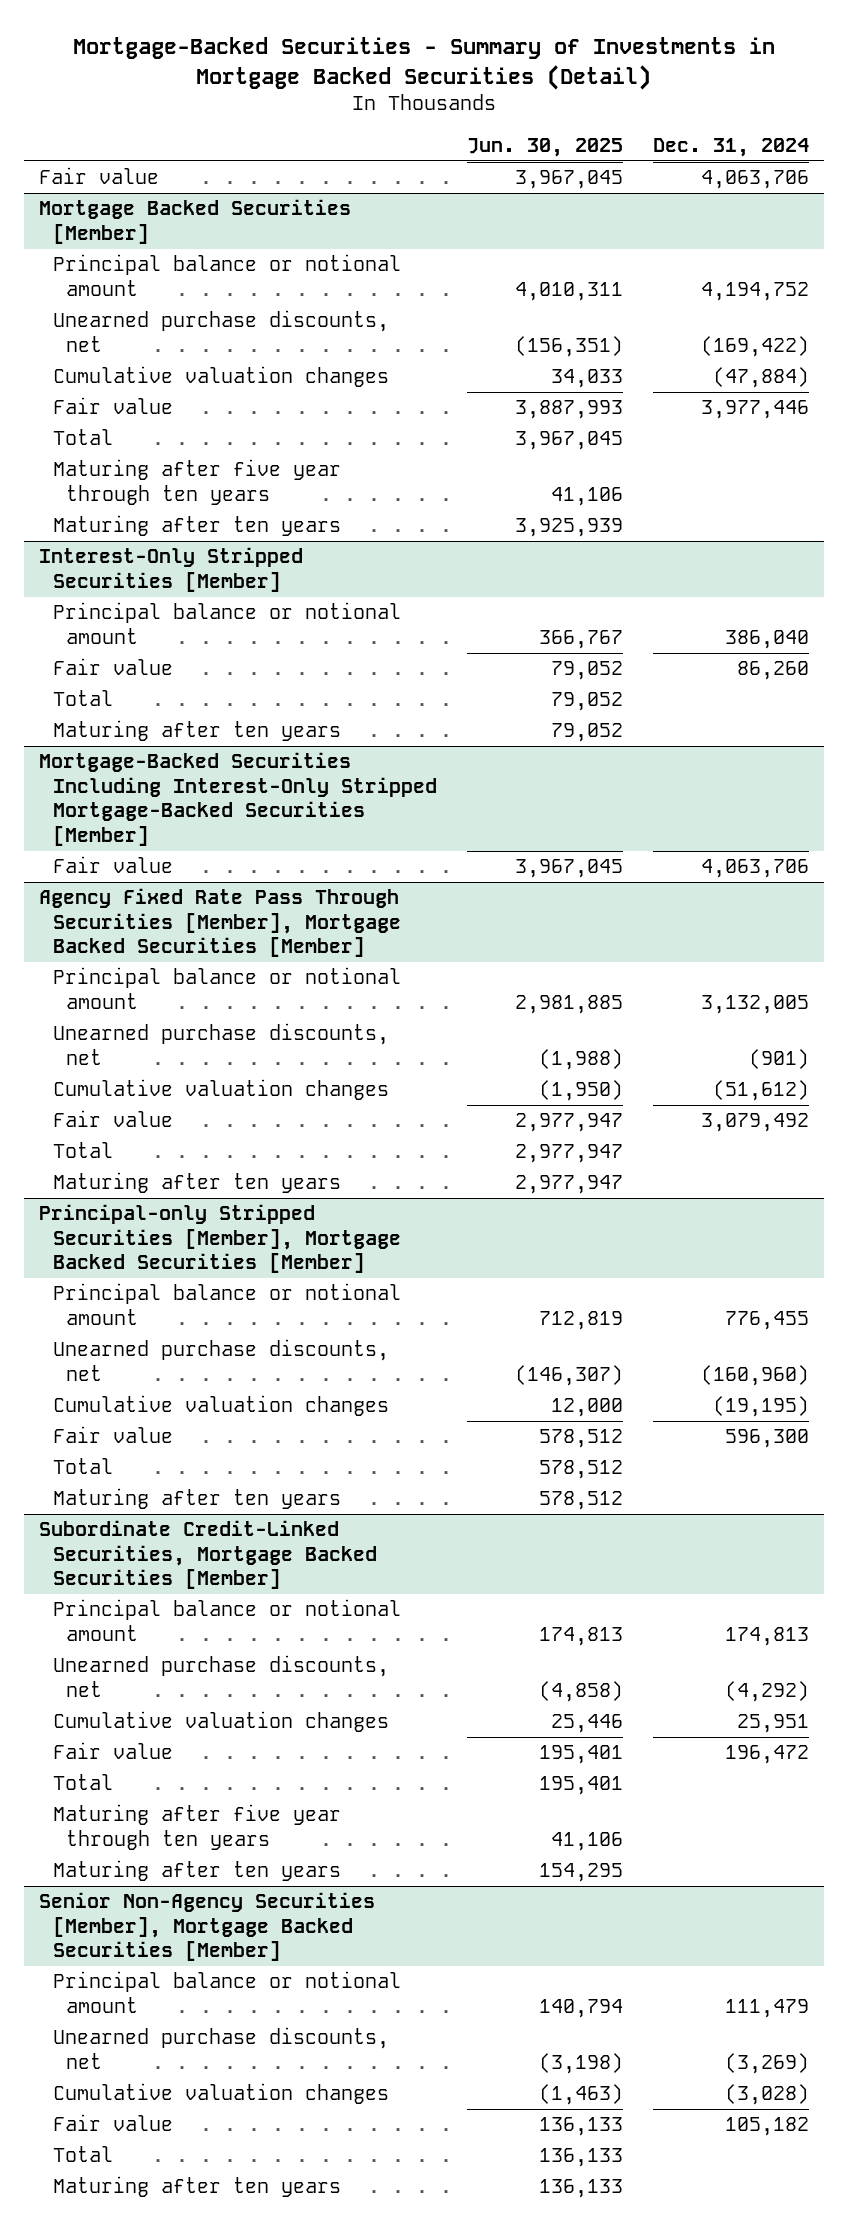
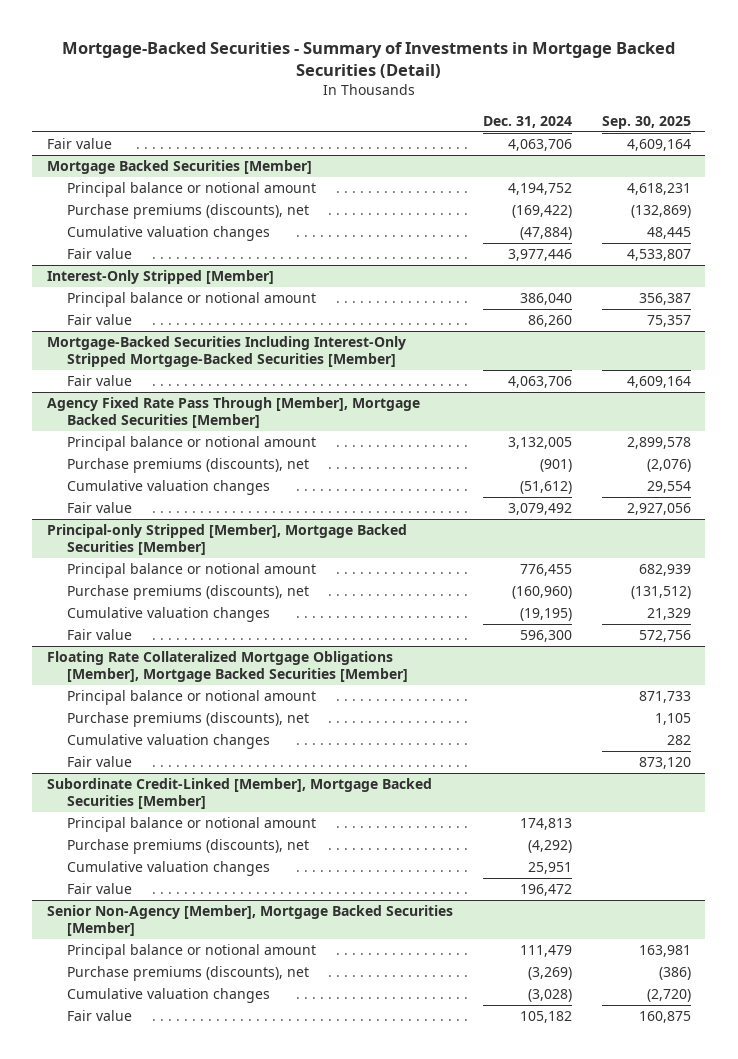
[466,137,623,157] Jun. 30, 2025 -> none
none -> [601,115,691,129] Sep. 30, 2025
[52,310,389,352] Unearned purchase discounts, net -> [66,204,309,220] Purchase premiums (discounts), net
[52,429,113,446] Total -> none
[52,459,341,505] Maturing after five year through ten years -> none
[52,515,341,537] Maturing after ten years -> none
[39,547,304,592] Interest-Only Stripped Securities [Member] -> [47,270,275,285] Interest-Only Stripped [Member]
[52,690,113,707] Total -> none
[52,720,341,742] Maturing after ten years -> none
[39,888,401,958] Agency Fixed Rate Pass Through Securities [Member], Mortgage Backed Securities [Member] -> [47,397,421,428] Agency Fixed Rate Pass Through [Member], Mortgage Backed Securities [Member]
[52,1023,389,1065] Unearned purchase discounts, net -> [66,458,309,474] Purchase premiums (discounts), net
[52,1142,113,1159] Total -> none
[52,1172,341,1194] Maturing after ten years -> none
[39,1204,401,1274] Principal-only Stripped Securities [Member], Mortgage Backed Securities [Member] -> [47,524,408,555] Principal-only Stripped [Member], Mortgage Backed Securities [Member]
[52,1339,389,1381] Unearned purchase discounts, net -> [66,585,309,601] Purchase premiums (discounts), net
[52,1458,113,1475] Total -> none
[52,1488,341,1510] Maturing after ten years -> none
none -> [47,651,408,682] Floating Rate Collateralized Mortgage Obligations [Member], Mortgage Backed Securities [Member]
none -> [66,690,316,706] Principal balance or notional amount
none -> [66,712,309,728] Purchase premiums (discounts), net
none -> [66,734,270,750] Cumulative valuation changes
none -> [66,756,132,768] Fair value
[39,1520,377,1590] Subordinate Credit-Linked Securities, Mortgage Backed Securities [Member] -> [47,778,433,809] Subordinate Credit-Linked [Member], Mortgage Backed Securities [Member]
[52,1655,389,1697] Unearned purchase discounts, net -> [66,839,309,855] Purchase premiums (discounts), net
[52,1774,113,1791] Total -> none
[52,1804,341,1850] Maturing after five year through ten years -> none
[52,1860,341,1882] Maturing after ten years -> none
[39,1892,376,1962] Senior Non-Agency Securities [Member], Mortgage Backed Securities [Member] -> [47,905,454,936] Senior Non-Agency [Member], Mortgage Backed Securities [Member]
[52,2027,389,2069] Unearned purchase discounts, net -> [66,966,309,982] Purchase premiums (discounts), net
[52,2146,113,2163] Total -> none
[52,2176,341,2198] Maturing after ten years -> none

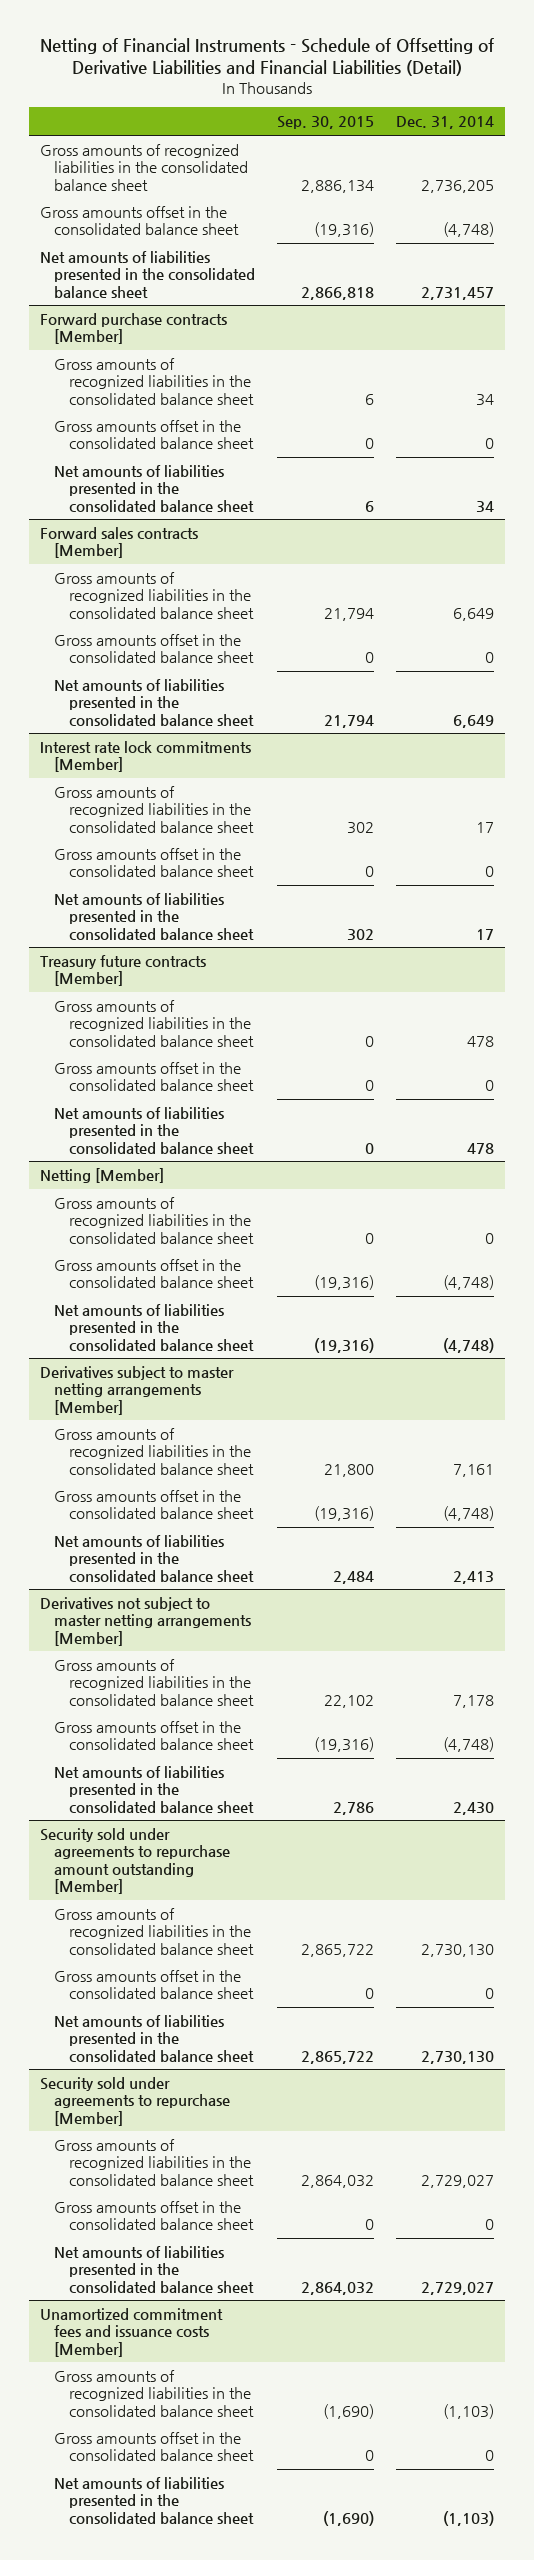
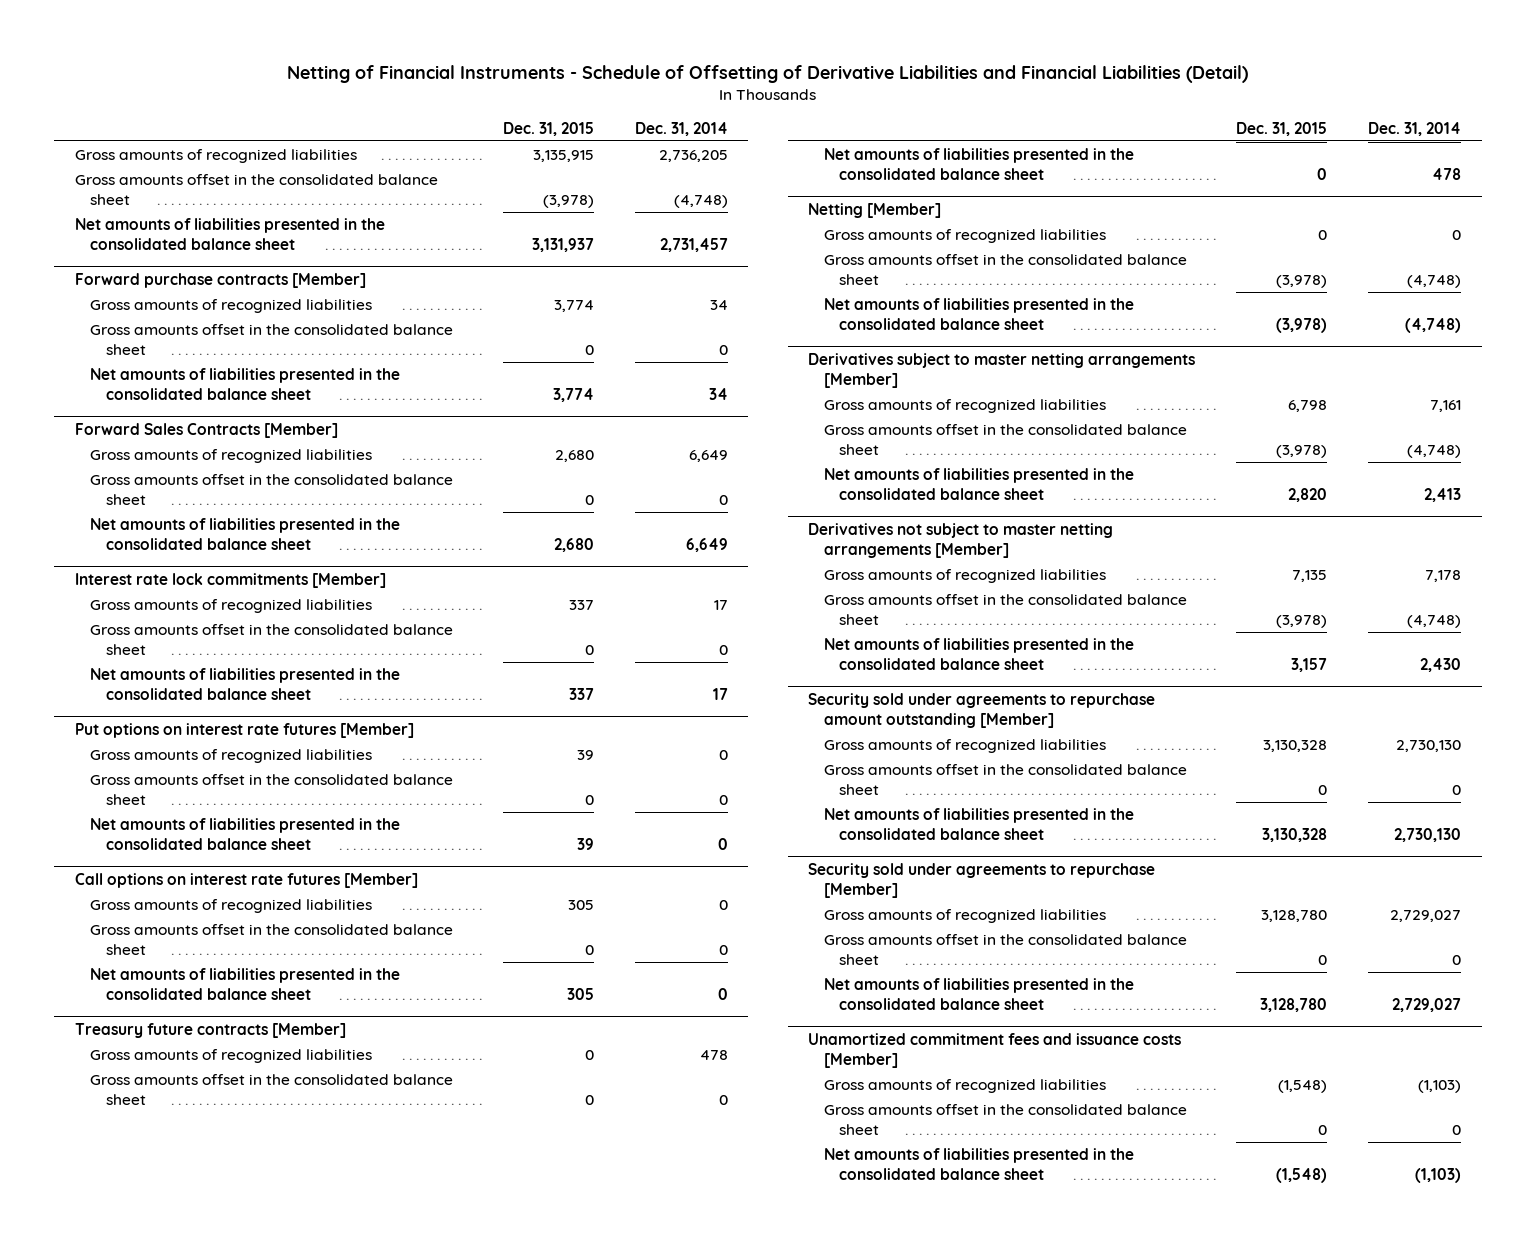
[277,116,375,130] Sep. 30, 2015 -> none
none -> [502,121,594,136] Dec. 31, 2015
[39,143,249,191] Gross amounts of recognized liabilities in the consolidated balance sheet -> [74,149,357,164] Gross amounts of recognized liabilities
[54,357,255,405] Gross amounts of recognized liabilities in the consolidated balance sheet -> [90,299,373,314] Gross amounts of recognized liabilities
[39,526,198,559] Forward sales contracts [Member] -> [74,423,338,439] Forward Sales Contracts [Member]
[54,571,255,619] Gross amounts of recognized liabilities in the consolidated balance sheet -> [90,449,373,464] Gross amounts of recognized liabilities
[54,785,255,833] Gross amounts of recognized liabilities in the consolidated balance sheet -> [90,599,373,614] Gross amounts of recognized liabilities
none -> [74,723,414,739] Put options on interest rate futures [Member]
none -> [90,749,373,764] Gross amounts of recognized liabilities
none -> [90,774,454,806] Gross amounts offset in the consolidated balance sheet
none -> [90,818,401,851] Net amounts of liabilities presented in the consolidated balance sheet
none -> [74,873,418,889] Call options on interest rate futures [Member]
none -> [90,899,373,914] Gross amounts of recognized liabilities
none -> [90,924,454,956] Gross amounts offset in the consolidated balance sheet
none -> [90,968,401,1001] Net amounts of liabilities presented in the consolidated balance sheet
[54,999,255,1047] Gross amounts of recognized liabilities in the consolidated balance sheet -> [90,1049,373,1064] Gross amounts of recognized liabilities
[54,1196,255,1244] Gross amounts of recognized liabilities in the consolidated balance sheet -> [823,229,1106,244] Gross amounts of recognized liabilities
[54,1427,255,1475] Gross amounts of recognized liabilities in the consolidated balance sheet -> [823,399,1106,414] Gross amounts of recognized liabilities
[54,1658,255,1706] Gross amounts of recognized liabilities in the consolidated balance sheet -> [823,569,1106,584] Gross amounts of recognized liabilities
[54,1907,255,1955] Gross amounts of recognized liabilities in the consolidated balance sheet -> [823,739,1106,754] Gross amounts of recognized liabilities
[54,2138,255,2186] Gross amounts of recognized liabilities in the consolidated balance sheet -> [823,909,1106,924] Gross amounts of recognized liabilities
[54,2369,255,2417] Gross amounts of recognized liabilities in the consolidated balance sheet -> [823,1079,1106,1094] Gross amounts of recognized liabilities

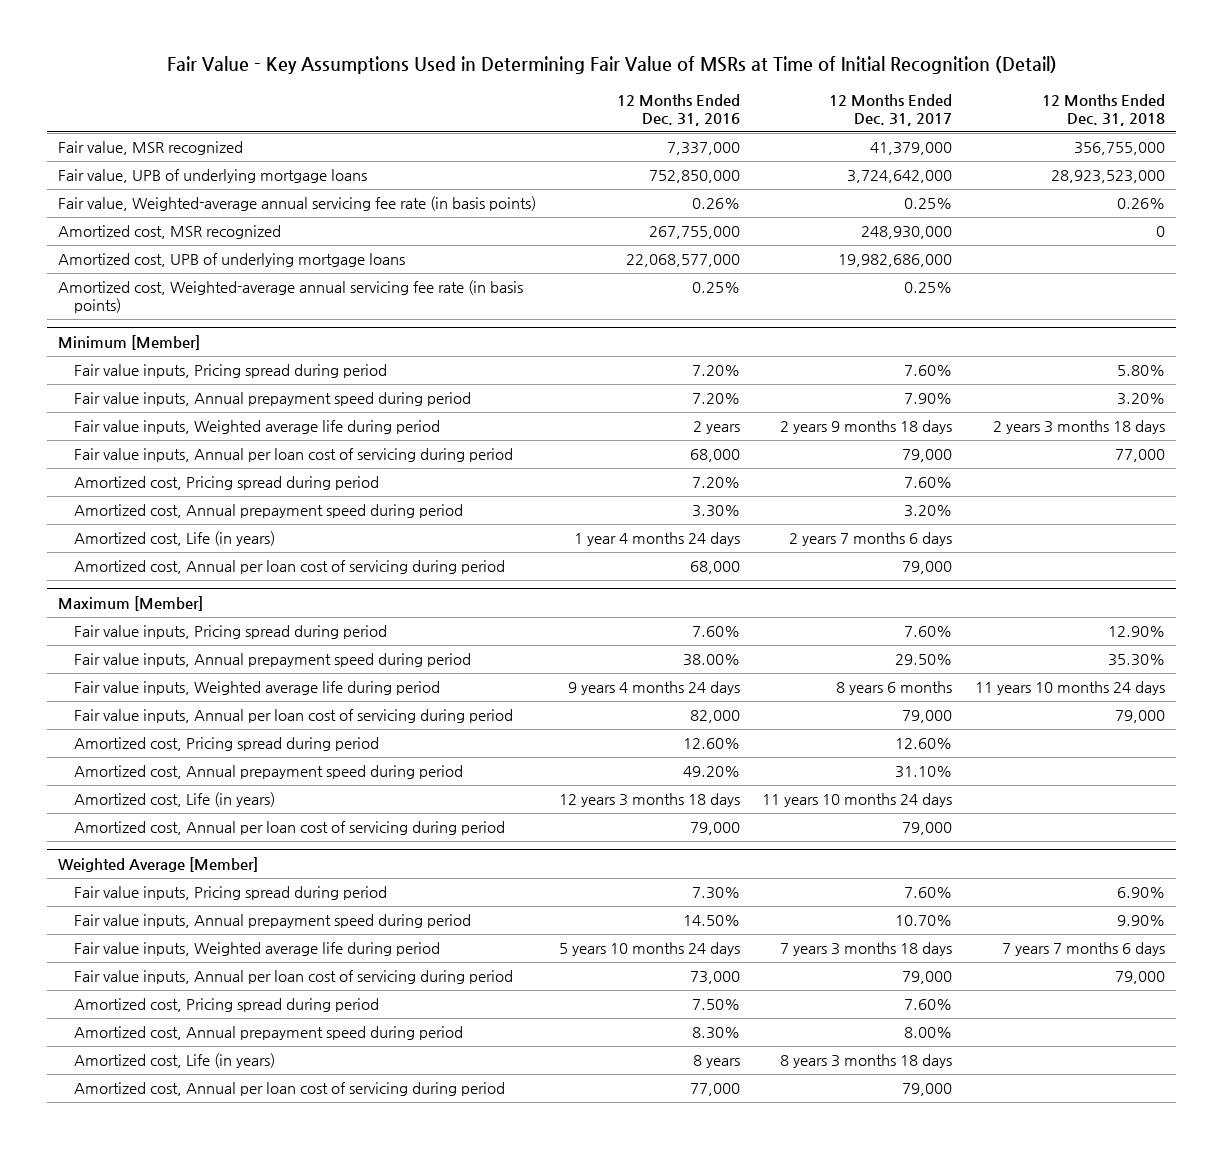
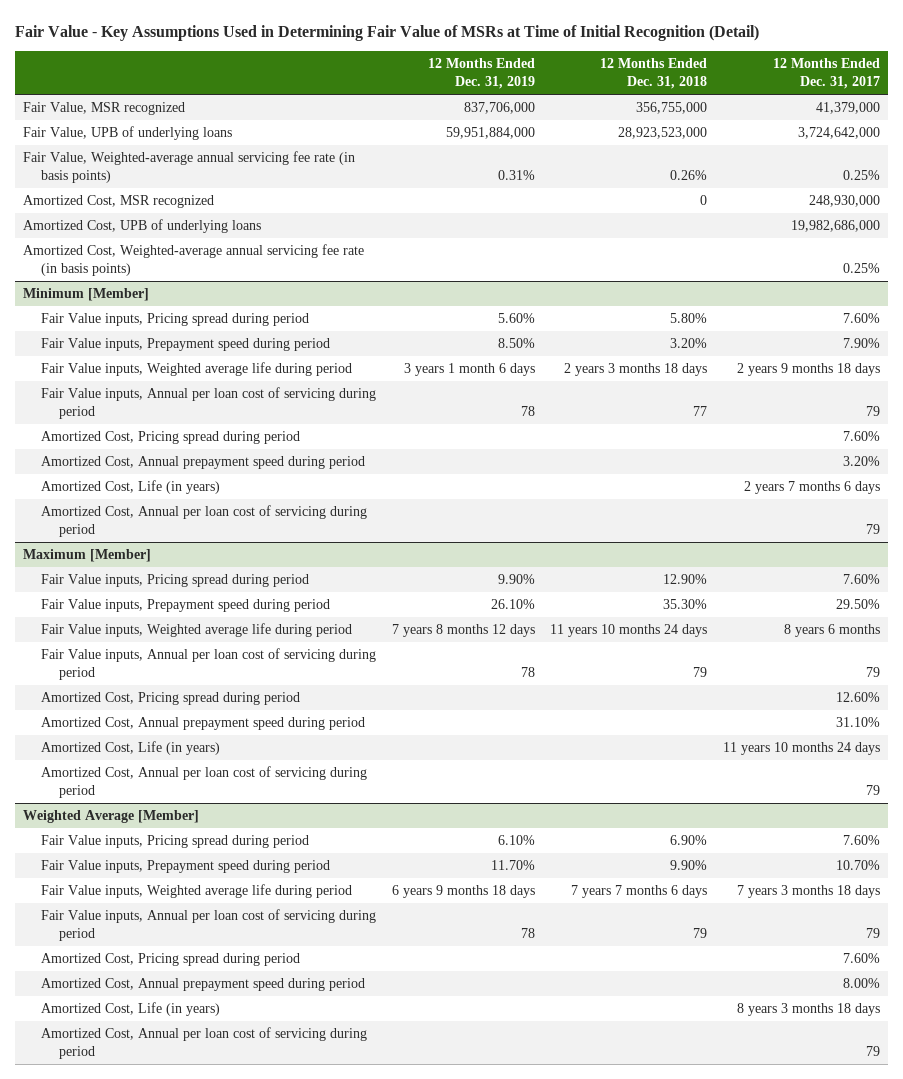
[616,93,740,126] 12 Months Ended Dec. 31, 2016 -> none
none -> [427,58,535,90] 12 Months Ended Dec. 31, 2019
[58,141,244,156] Fair value, MSR recognized -> [23,101,186,115] Fair Value, MSR recognized
[58,169,368,184] Fair value, UPB of underlying mortgage loans -> [23,125,233,140] Fair Value, UPB of underlying loans
[58,196,537,212] Fair value, Weighted-average annual servicing fee rate (in basis points) -> [23,150,356,184] Fair Value, Weighted-average annual servicing fee rate (in basis points)
[58,225,282,240] Amortized cost, MSR recognized -> [23,194,215,208] Amortized Cost, MSR recognized
[58,253,406,268] Amortized cost, UPB of underlying mortgage loans -> [23,218,262,233] Amortized Cost, UPB of underlying loans
[58,280,524,314] Amortized cost, Weighted-average annual servicing fee rate (in basis points) -> [23,243,365,277] Amortized Cost, Weighted-average annual servicing fee rate (in basis points)
[74,364,388,379] Fair value inputs, Pricing spread during period -> [40,312,309,326] Fair Value inputs, Pricing spread during period
[74,392,472,407] Fair value inputs, Annual prepayment speed during period -> [40,337,330,351] Fair Value inputs, Prepayment speed during period
[74,420,441,435] Fair value inputs, Weighted average life during period -> [40,361,352,376] Fair Value inputs, Weighted average life during period
[74,448,514,463] Fair value inputs, Annual per loan cost of servicing during period -> [40,386,376,420] Fair Value inputs, Annual per loan cost of servicing during period
[902,449,953,463] 79,000 -> [865,406,880,417] 79
[1115,449,1166,463] 77,000 -> [693,406,708,417] 77
[74,476,380,491] Amortized cost, Pricing spread during period -> [40,430,300,444] Amortized Cost, Pricing spread during period
[74,504,464,519] Amortized cost, Annual prepayment speed during period -> [40,455,365,469] Amortized Cost, Annual prepayment speed during period
[74,531,276,547] Amortized cost, Life (in years) -> [40,479,220,494] Amortized Cost, Life (in years)
[74,560,506,575] Amortized cost, Annual per loan cost of servicing during period -> [40,504,367,538] Amortized Cost, Annual per loan cost of servicing during period
[902,561,953,575] 79,000 -> [865,524,880,535] 79
[74,625,388,640] Fair value inputs, Pricing spread during period -> [40,573,309,587] Fair Value inputs, Pricing spread during period
[74,653,472,668] Fair value inputs, Annual prepayment speed during period -> [40,598,330,612] Fair Value inputs, Prepayment speed during period
[74,681,441,696] Fair value inputs, Weighted average life during period -> [40,622,352,637] Fair Value inputs, Weighted average life during period
[74,709,514,724] Fair value inputs, Annual per loan cost of servicing during period -> [40,647,376,681] Fair Value inputs, Annual per loan cost of servicing during period
[902,710,953,724] 79,000 -> [865,667,880,678] 79
[1115,710,1166,724] 79,000 -> [693,667,708,678] 79
[74,737,380,752] Amortized cost, Pricing spread during period -> [40,691,300,705] Amortized Cost, Pricing spread during period
[74,765,464,780] Amortized cost, Annual prepayment speed during period -> [40,716,365,730] Amortized Cost, Annual prepayment speed during period
[74,792,276,808] Amortized cost, Life (in years) -> [40,740,220,755] Amortized Cost, Life (in years)
[74,821,506,836] Amortized cost, Annual per loan cost of servicing during period -> [40,765,367,799] Amortized Cost, Annual per loan cost of servicing during period
[902,822,953,836] 79,000 -> [865,785,880,796] 79
[74,886,388,901] Fair value inputs, Pricing spread during period -> [40,834,309,848] Fair Value inputs, Pricing spread during period
[74,914,472,929] Fair value inputs, Annual prepayment speed during period -> [40,859,330,873] Fair Value inputs, Prepayment speed during period
[74,942,441,957] Fair value inputs, Weighted average life during period -> [40,883,352,898] Fair Value inputs, Weighted average life during period
[74,970,514,985] Fair value inputs, Annual per loan cost of servicing during period -> [40,908,376,942] Fair Value inputs, Annual per loan cost of servicing during period
[902,971,953,985] 79,000 -> [865,928,880,939] 79
[1115,971,1166,985] 79,000 -> [693,928,708,939] 79
[74,998,380,1013] Amortized cost, Pricing spread during period -> [40,952,300,966] Amortized Cost, Pricing spread during period
[74,1026,464,1041] Amortized cost, Annual prepayment speed during period -> [40,977,365,991] Amortized Cost, Annual prepayment speed during period
[74,1053,276,1069] Amortized cost, Life (in years) -> [40,1001,220,1016] Amortized Cost, Life (in years)
[74,1082,506,1097] Amortized cost, Annual per loan cost of servicing during period -> [40,1026,367,1060] Amortized Cost, Annual per loan cost of servicing during period
[902,1083,953,1097] 79,000 -> [865,1046,880,1057] 79

